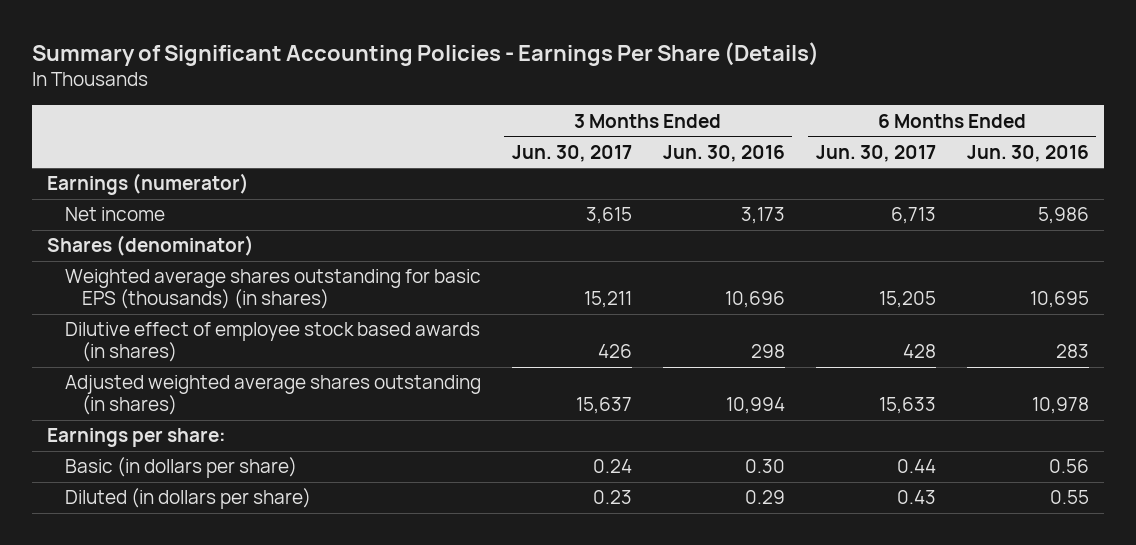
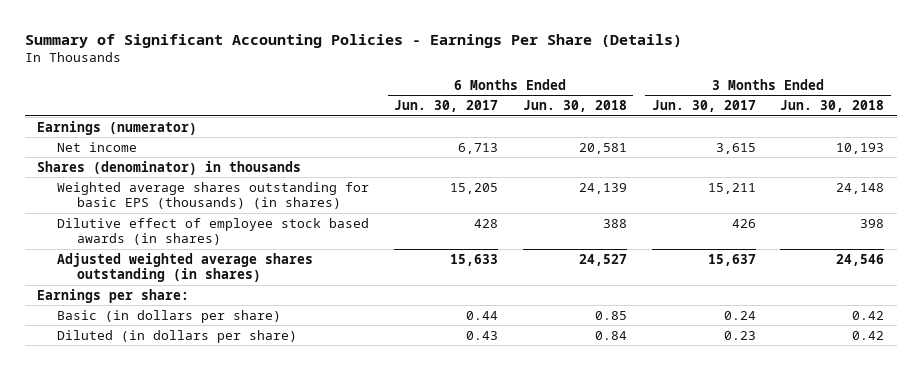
[662,144,785,162] Jun. 30, 2016 -> none
[966,144,1089,162] Jun. 30, 2016 -> none
none -> [522,100,627,113] Jun. 30, 2018
none -> [780,100,885,113] Jun. 30, 2018
[47,235,255,257] Shares (denominator) -> [37,160,302,175] Shares (denominator) in thousands

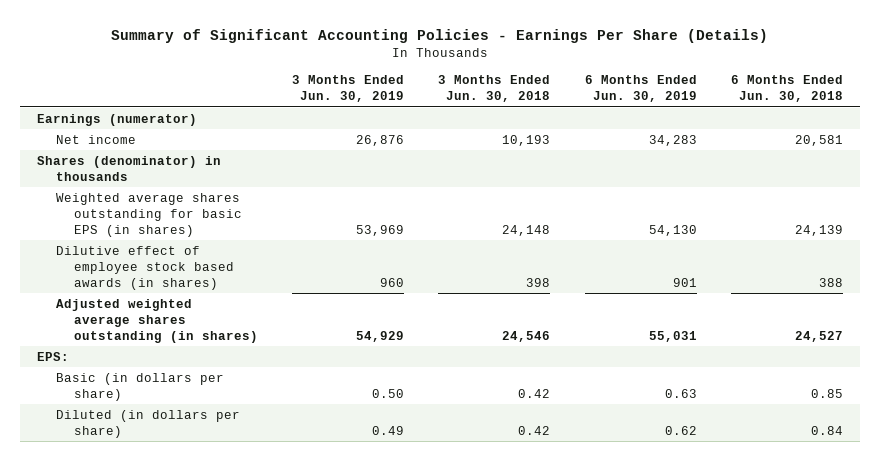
[394,100,499,113] Jun. 30, 2017 -> none
[651,100,756,113] Jun. 30, 2017 -> none
none -> [292,75,405,103] 3 Months Ended Jun. 30, 2019
none -> [584,75,697,103] 6 Months Ended Jun. 30, 2019
[57,181,370,210] Weighted average shares outstanding for basic EPS (thousands) (in shares) -> [55,192,243,238] Weighted average shares outstanding for basic EPS (in shares)
[37,288,190,303] Earnings per share: -> [37,351,70,361] EPS:

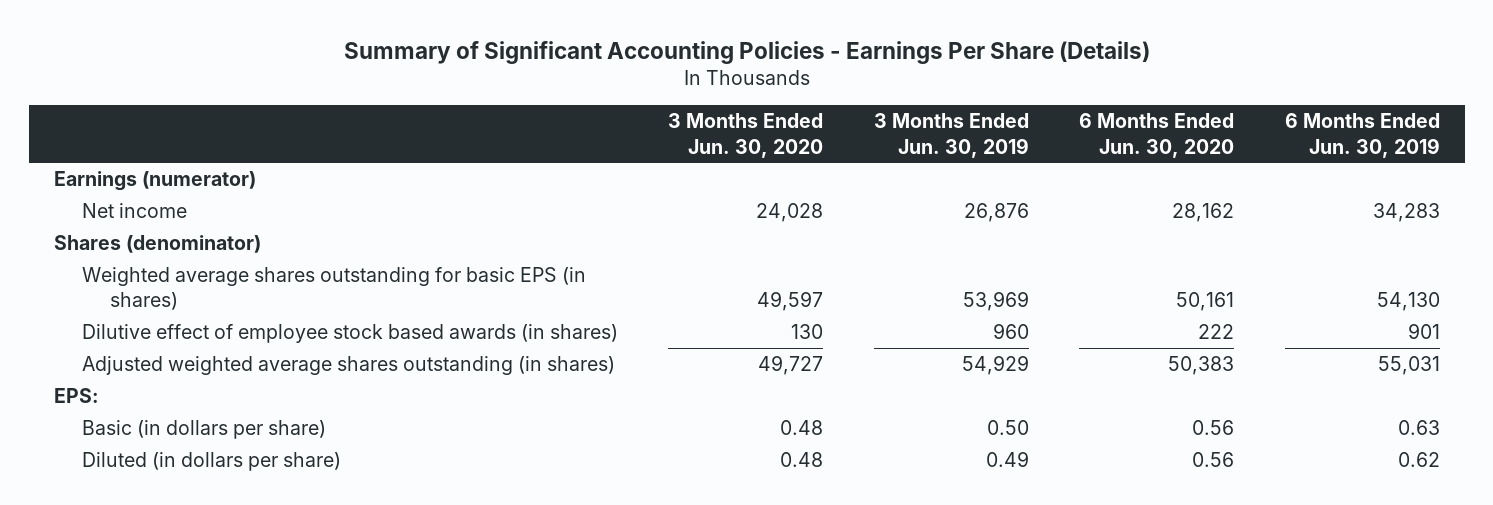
[438,75,551,103] 3 Months Ended Jun. 30, 2018 -> none
[730,75,843,103] 6 Months Ended Jun. 30, 2018 -> none
none -> [668,113,824,158] 3 Months Ended Jun. 30, 2020
none -> [1079,113,1235,158] 6 Months Ended Jun. 30, 2020
[37,155,222,181] Shares (denominator) in thousands -> [53,235,261,254] Shares (denominator)

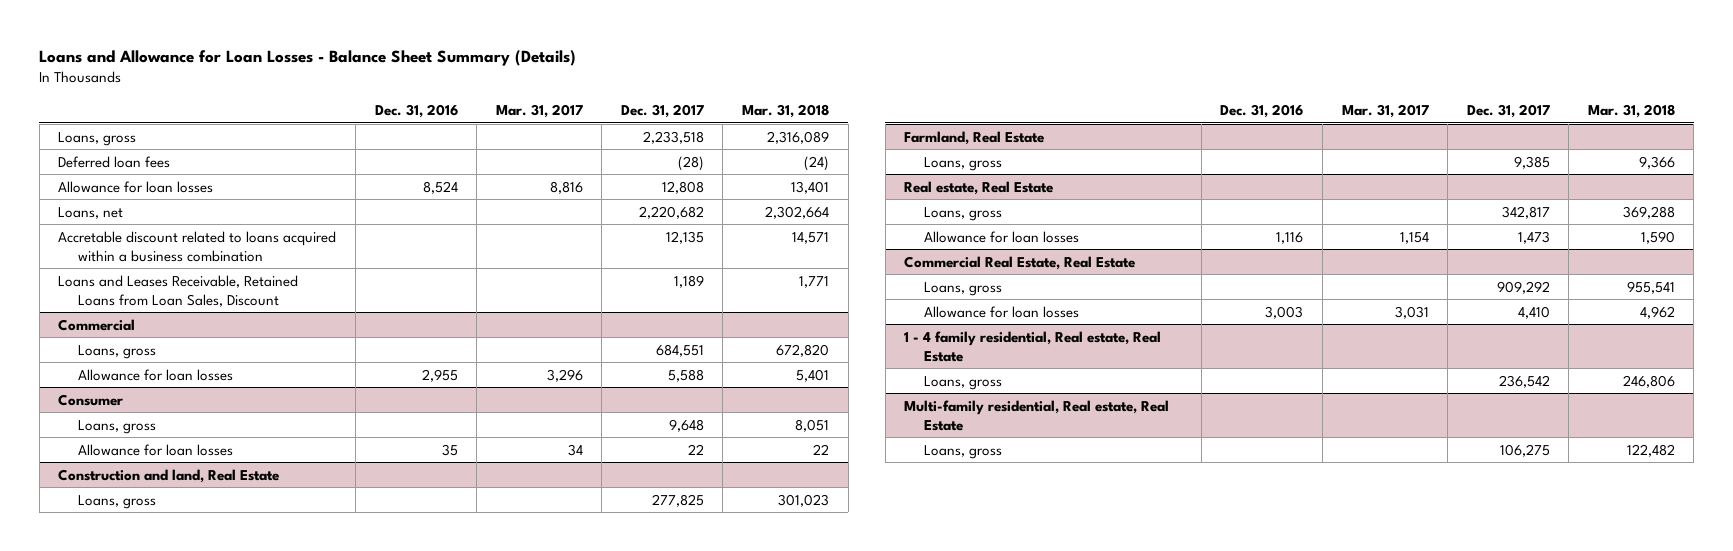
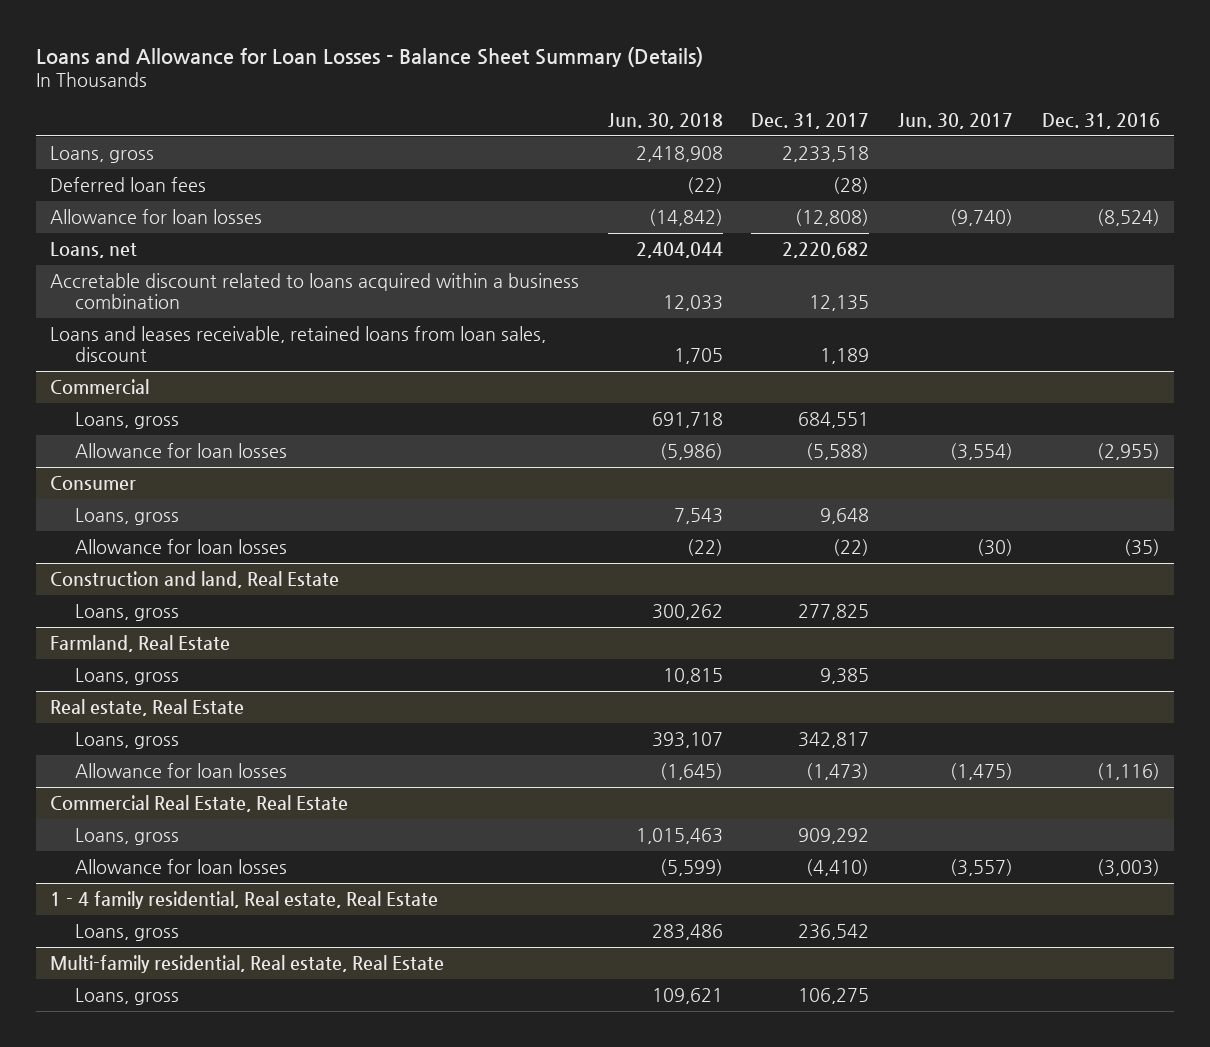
[495,103,583,118] Mar. 31, 2017 -> none
[741,103,829,118] Mar. 31, 2018 -> none
none -> [607,112,723,129] Jun. 30, 2018
none -> [897,112,1013,129] Jun. 30, 2017
[422,180,458,194] 8,524 -> [1096,209,1160,227] (8,524)
[661,180,704,194] 12,808 -> [795,209,870,227] (12,808)
[58,274,299,307] Loans and Leases Receivable, Retained Loans from Loan Sales, Discount -> [49,326,546,363] Loans and leases receivable, retained loans from loan sales, discount
[421,368,458,382] 2,955 -> [1096,443,1160,461] (2,955)
[667,368,704,382] 5,588 -> [806,443,870,461] (5,588)
[441,443,458,456] 35 -> [1123,539,1160,557] (35)
[687,443,704,455] 22 -> [833,539,870,557] (22)
[1276,231,1304,244] 1,116 -> [1096,763,1160,781] (1,116)
[1517,230,1550,244] 1,473 -> [806,763,870,781] (1,473)
[1265,305,1304,319] 3,003 -> [1096,859,1160,877] (3,003)
[1517,305,1550,319] 4,410 -> [806,859,870,877] (4,410)

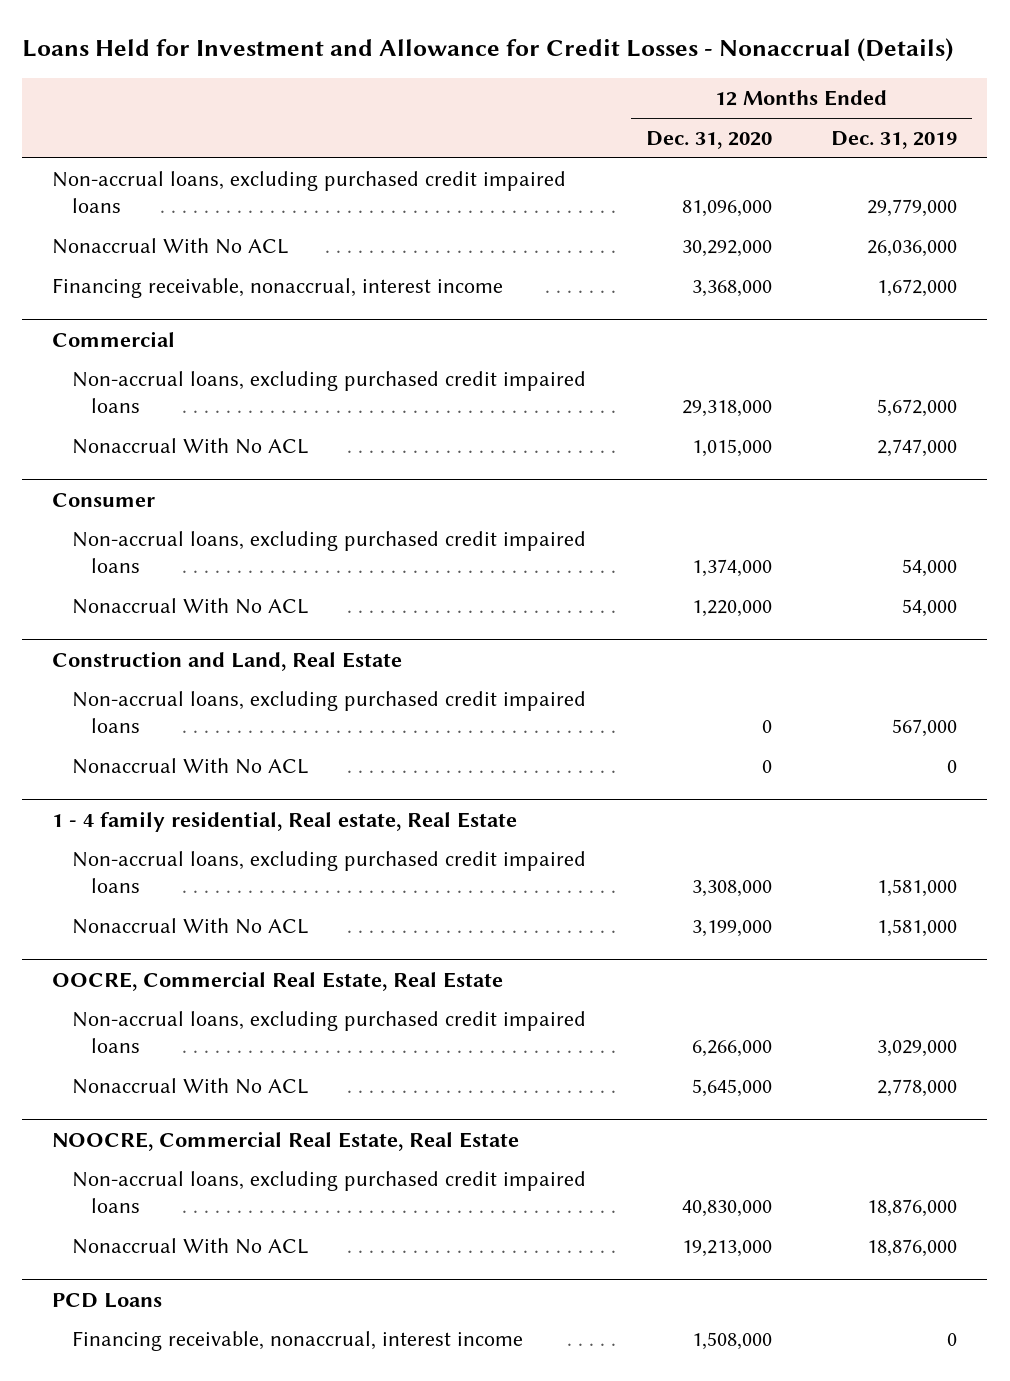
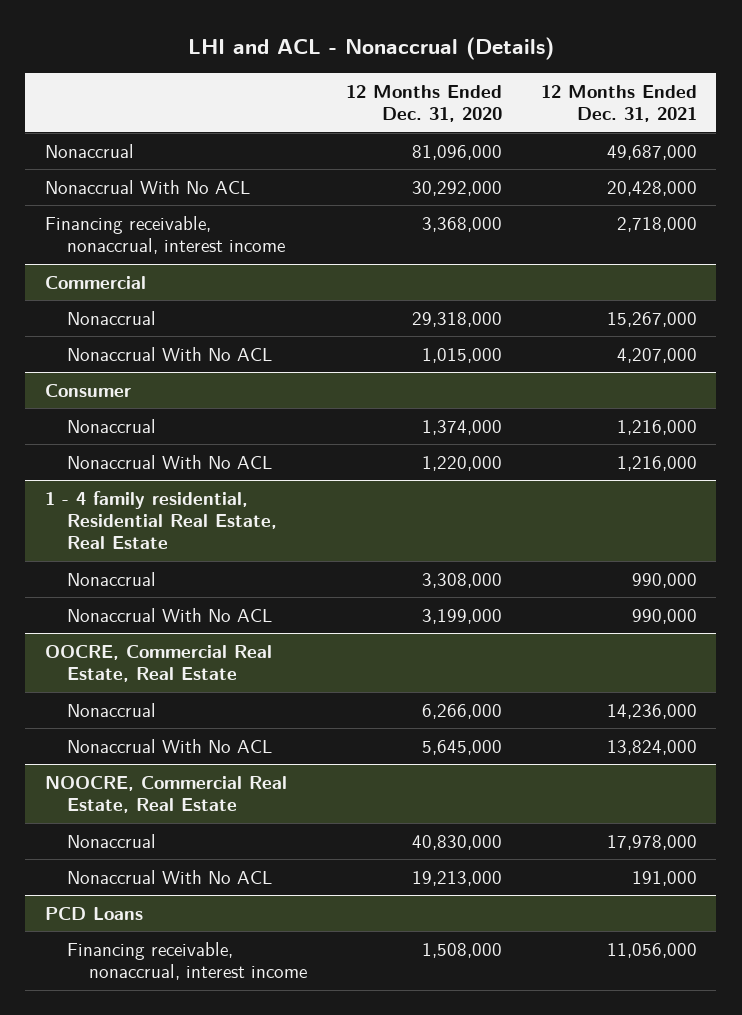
[22,38,954,63] Loans Held for Investment and Allowance for Credit Losses - Nonaccrual (Details) -> [187,37,554,61] LHI and ACL - Nonaccrual (Details)
[831,131,958,150] Dec. 31, 2019 -> none
none -> [540,84,697,123] 12 Months Ended Dec. 31, 2021
[52,171,567,214] Non-accrual loans, excluding purchased credit impaired loans -> [44,143,134,158] Nonaccrual
[71,371,586,414] Non-accrual loans, excluding purchased credit impaired loans -> [66,310,156,325] Nonaccrual
[71,531,586,574] Non-accrual loans, excluding purchased credit impaired loans -> [66,418,156,433] Nonaccrual
[52,650,403,671] Construction and Land, Real Estate -> none
[71,691,586,734] Non-accrual loans, excluding purchased credit impaired loans -> none
[71,758,308,775] Nonaccrual With No ACL -> none
[52,810,518,832] 1 - 4 family residential, Real estate, Real Estate -> [44,490,277,550] 1 - 4 family residential, Residential Real Estate, Real Estate
[71,851,586,894] Non-accrual loans, excluding purchased credit impaired loans -> [66,571,156,586] Nonaccrual
[71,1011,586,1054] Non-accrual loans, excluding purchased credit impaired loans -> [66,702,156,717] Nonaccrual
[71,1171,586,1214] Non-accrual loans, excluding purchased credit impaired loans -> [66,833,156,848] Nonaccrual

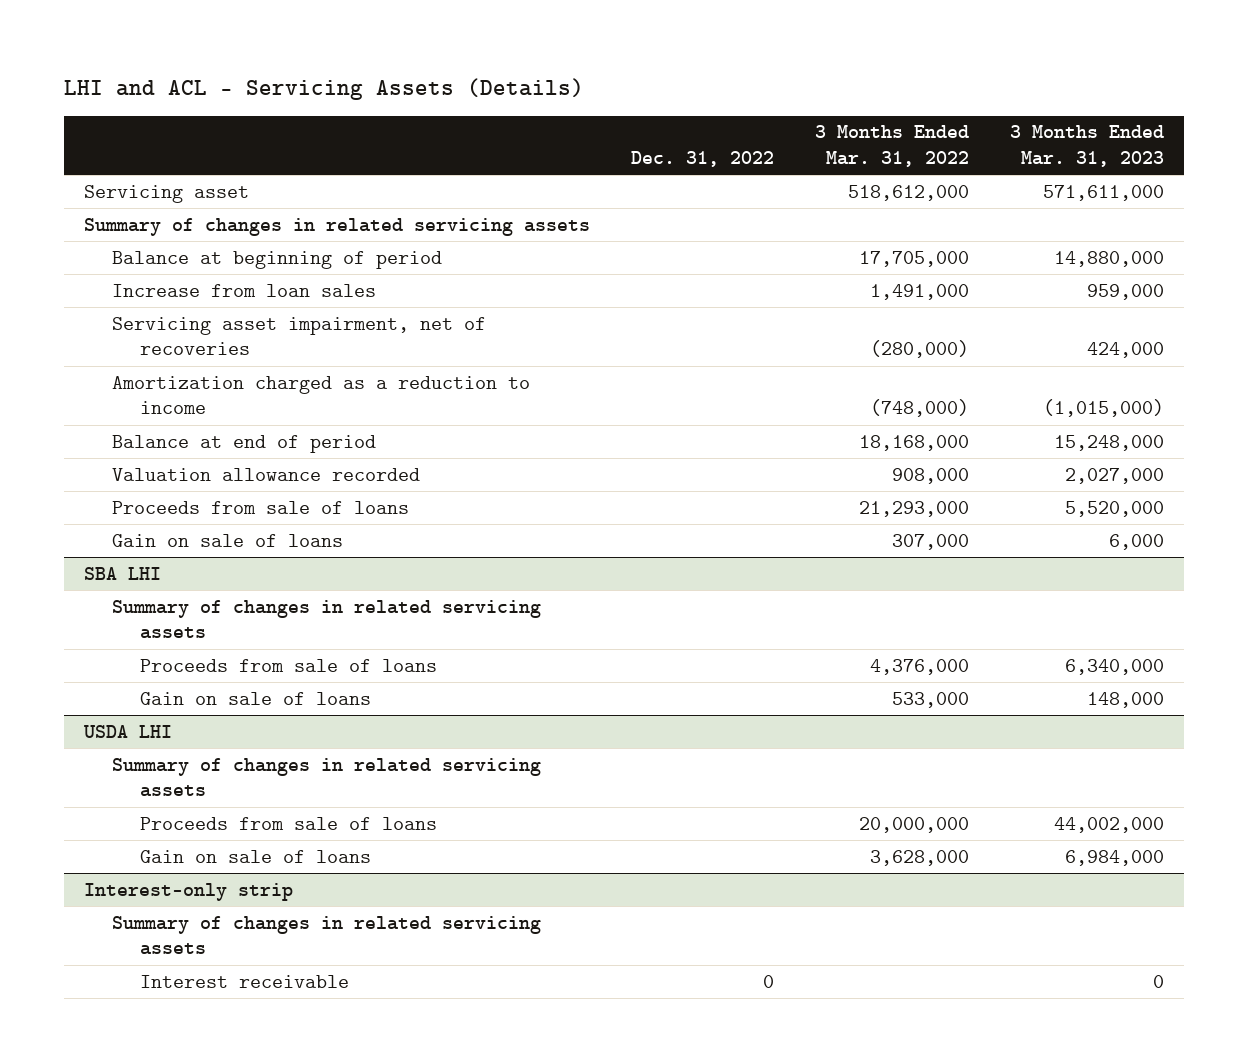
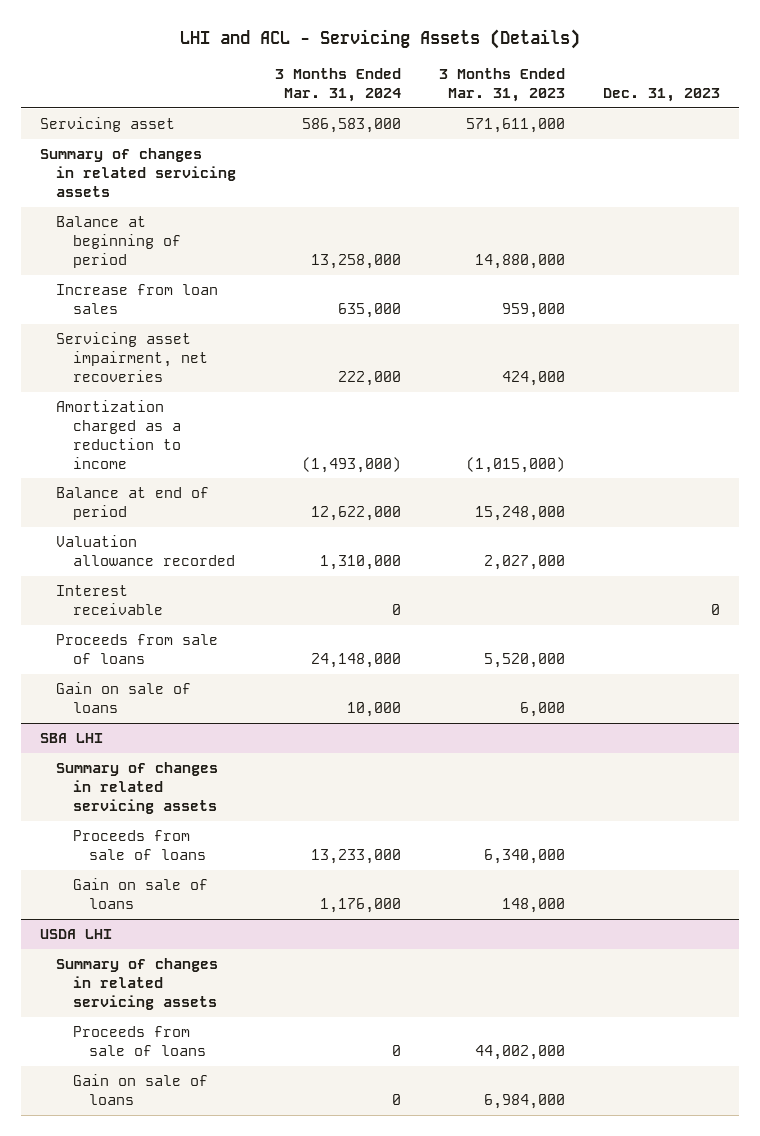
[631,150,775,167] Dec. 31, 2022 -> none
[815,125,970,167] 3 Months Ended Mar. 31, 2022 -> none
none -> [274,68,401,103] 3 Months Ended Mar. 31, 2024
none -> [602,88,720,103] Dec. 31, 2023
[112,316,487,356] Servicing asset impairment, net of recoveries -> [56,332,208,382] Servicing asset impairment, net recoveries
none -> [56,585,163,616] Interest receivable
[84,882,294,901] Interest-only strip -> none
[112,915,542,956] Summary of changes in related servicing assets -> none
[140,974,350,988] Interest receivable -> none

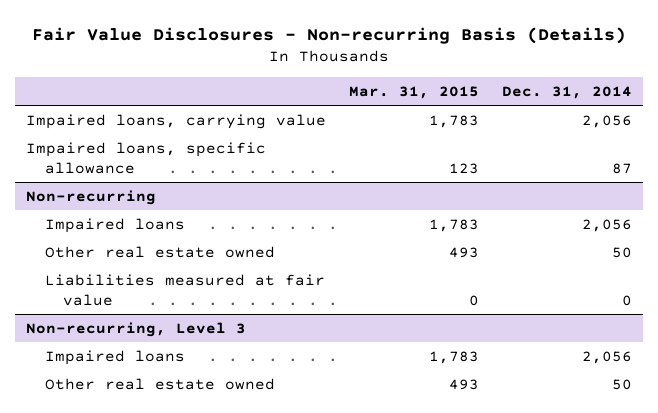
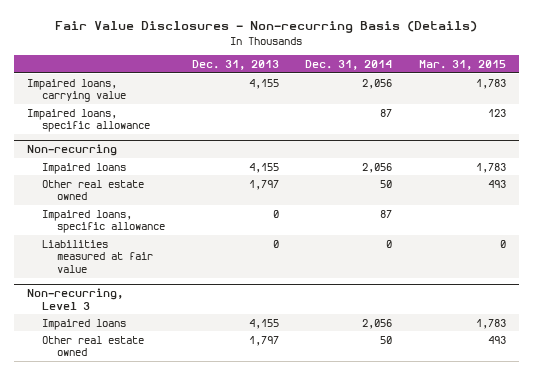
none -> [191,60,279,71] Dec. 31, 2013
none -> [42,209,166,234] Impaired loans, specific allowance

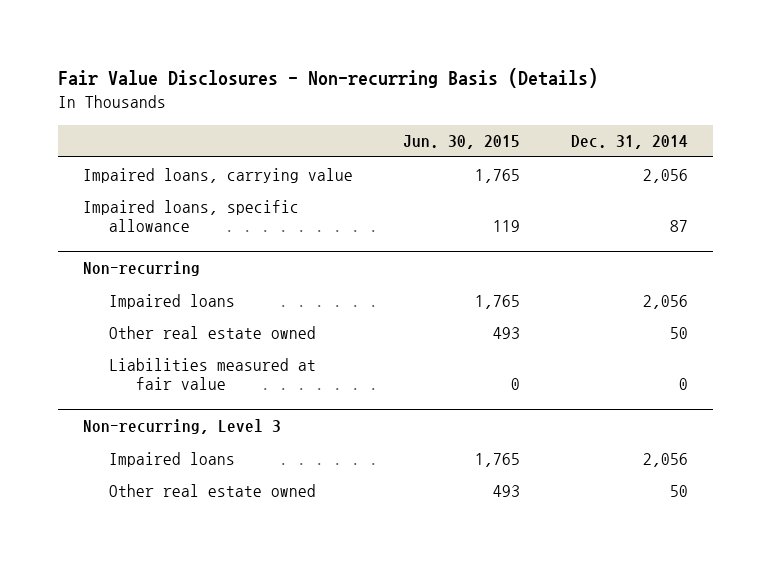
[191,60,279,71] Dec. 31, 2013 -> none
[418,60,506,71] Mar. 31, 2015 -> none
none -> [403,135,521,150] Jun. 30, 2015
[42,209,166,234] Impaired loans, specific allowance -> none

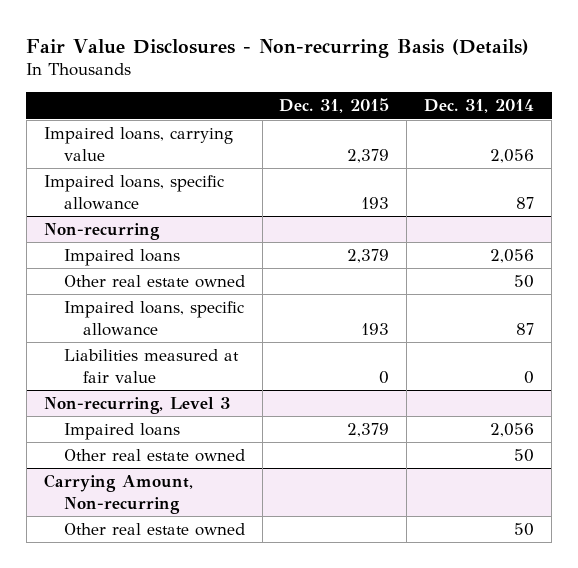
[403,135,521,150] Jun. 30, 2015 -> none
none -> [279,98,390,114] Dec. 31, 2015
none -> [63,301,244,336] Impaired loans, specific allowance
none -> [43,474,193,514] Carrying Amount, Non-recurring
none -> [63,523,245,537] Other real estate owned

